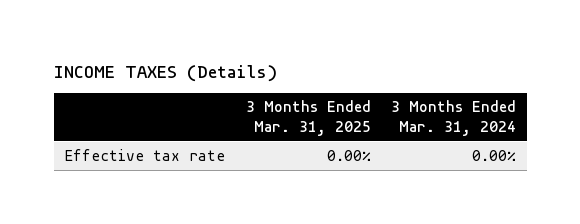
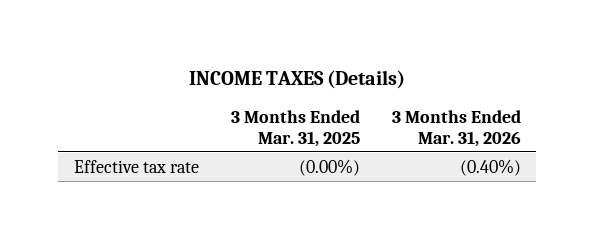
[391,100,517,137] 3 Months Ended Mar. 31, 2024 -> none
none -> [391,109,521,147] 3 Months Ended Mar. 31, 2026
[326,150,371,162] 0.00% -> [298,158,360,176] (0.00%)

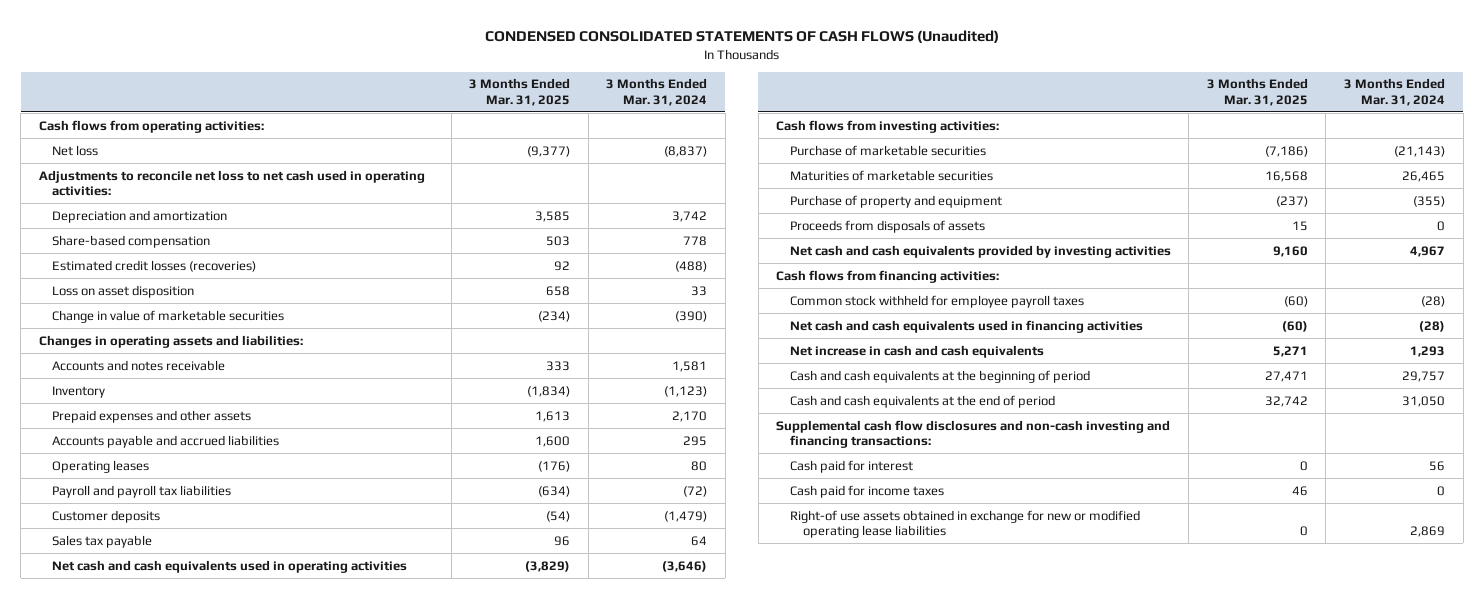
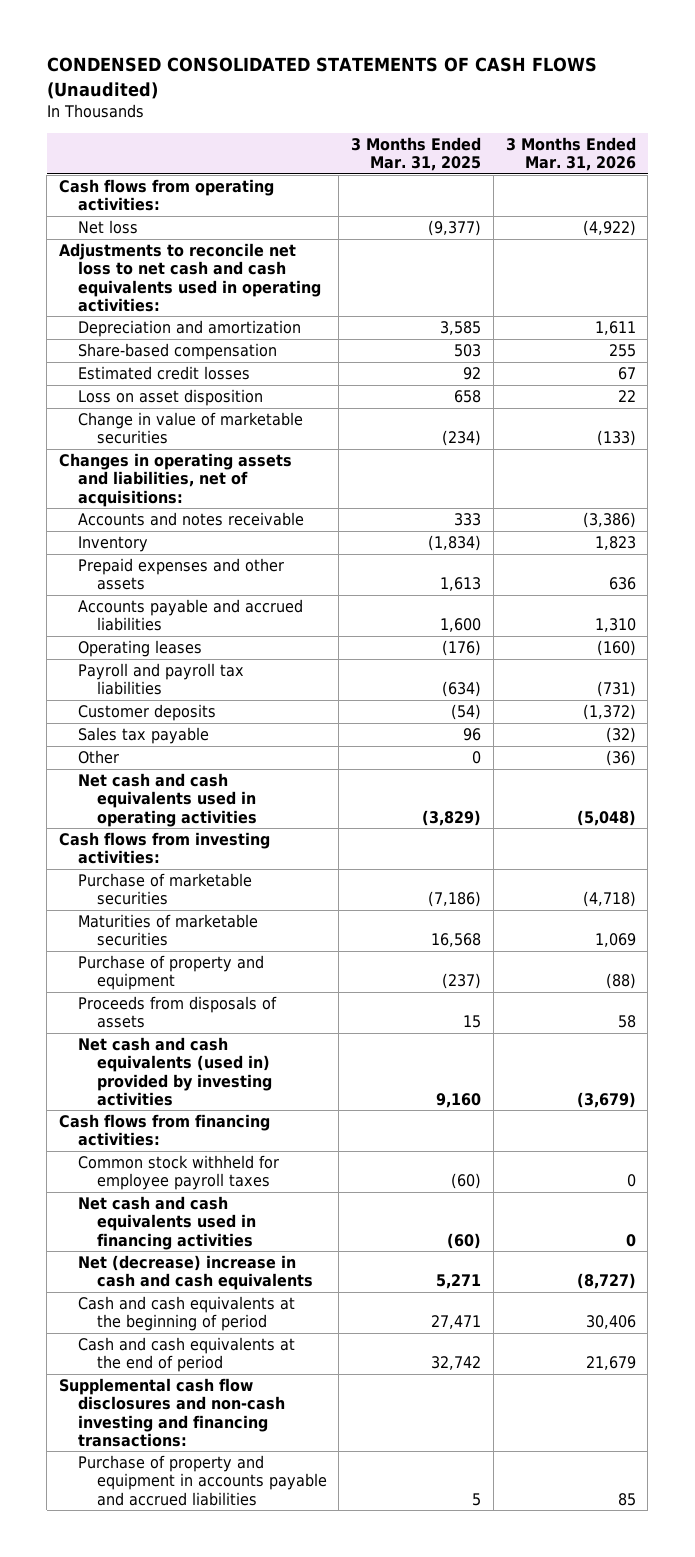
[606,78,708,106] 3 Months Ended Mar. 31, 2024 -> none
none -> [505,136,636,171] 3 Months Ended Mar. 31, 2026
[38,169,425,196] Adjustments to reconcile net loss to net cash used in operating activities: -> [58,243,321,312] Adjustments to reconcile net loss to net cash and cash equivalents used in operating activities:
[51,259,256,272] Estimated credit losses (recoveries) -> [77,366,250,381] Estimated credit losses
[38,334,303,348] Changes in operating assets and liabilities: -> [58,453,292,507] Changes in operating assets and liabilities, net of acquisitions:
none -> [77,750,119,765] Other
[789,244,1171,258] Net cash and cash equivalents provided by investing activities -> [77,1037,272,1106] Net cash and cash equivalents (used in) provided by investing activities
[789,344,1044,358] Net increase in cash and cash equivalents -> [77,1255,313,1291] Net (decrease) increase in cash and cash equivalents
[789,459,913,473] Cash paid for interest -> none
[789,484,944,498] Cash paid for income taxes -> none
[789,509,1140,538] Right-of use assets obtained in exchange for new or modified operating lease liabilities -> none
none -> [77,1455,327,1506] Purchase of property and equipment in accounts payable and accrued liabilities

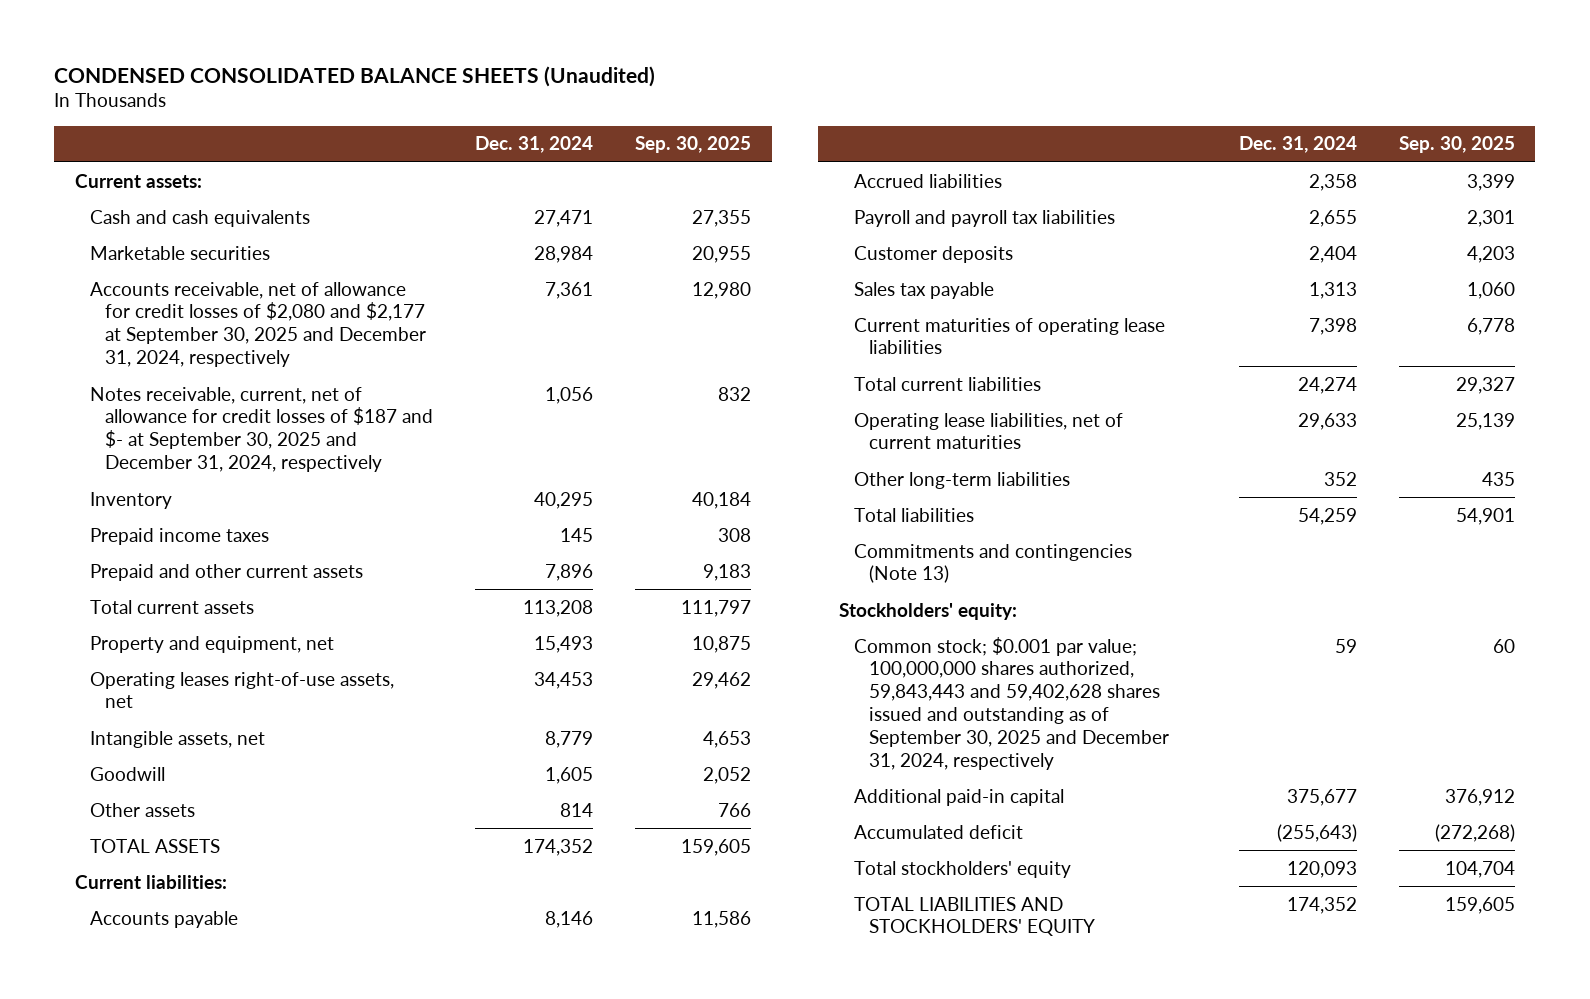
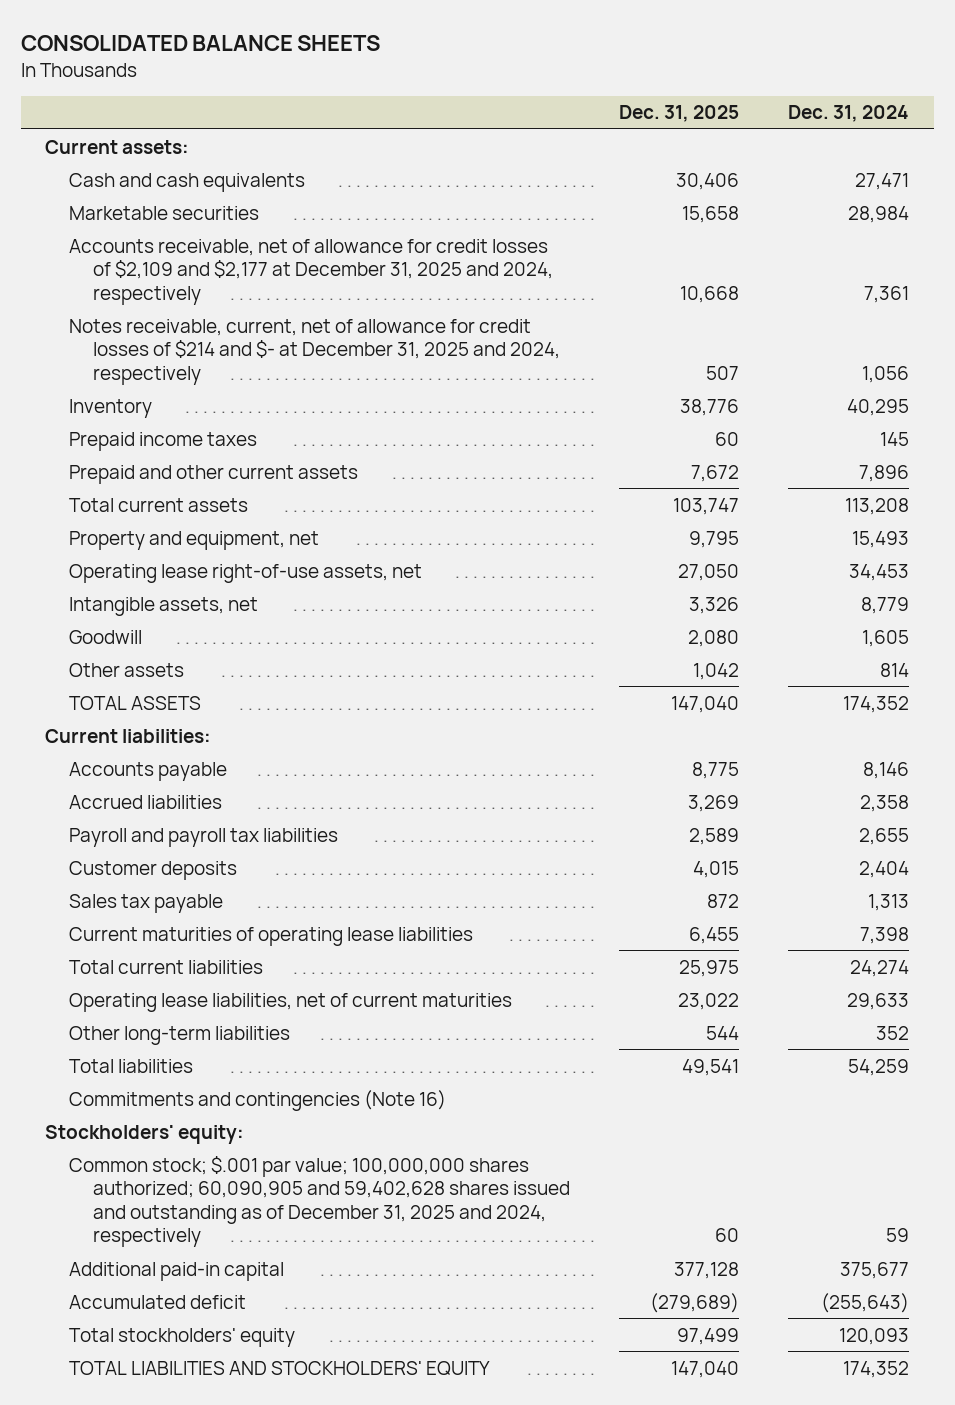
[54,65,656,87] CONDENSED CONSOLIDATED BALANCE SHEETS (Unaudited) -> [20,34,380,51] CONSOLIDATED BALANCE SHEETS
[634,136,751,154] Sep. 30, 2025 -> none
none -> [619,105,740,123] Dec. 31, 2025
[90,281,427,368] Accounts receivable, net of allowance for credit losses of $2,080 and $2,177 at September 30, 2025 and December 31, 2024, respectively -> [69,238,554,305] Accounts receivable, net of allowance for credit losses of $2,109 and $2,177 at December 31, 2025 and 2024, respectively
[90,386,434,473] Notes receivable, current, net of allowance for credit losses of $187 and $- at September 30, 2025 and December 31, 2024, respectively -> [69,318,561,385] Notes receivable, current, net of allowance for credit losses of $214 and $- at December 31, 2025 and 2024, respectively
[90,671,395,709] Operating leases right-of-use assets, net -> [69,563,423,583] Operating lease right-of-use assets, net
[853,543,1132,584] Commitments and contingencies (Note 13) -> [69,1089,447,1111] Commitments and contingencies (Note 16)
[853,636,1169,771] Common stock; $0.001 par value; 100,000,000 shares authorized, 59,843,443 and 59,402,628 shares issued and outstanding as of September 30, 2025 and December 31, 2024, respectively -> [69,1155,571,1248] Common stock; $.001 par value; 100,000,000 shares authorized; 60,090,905 and 59,402,628 shares issued and outstanding as of December 31, 2025 and 2024, respectively

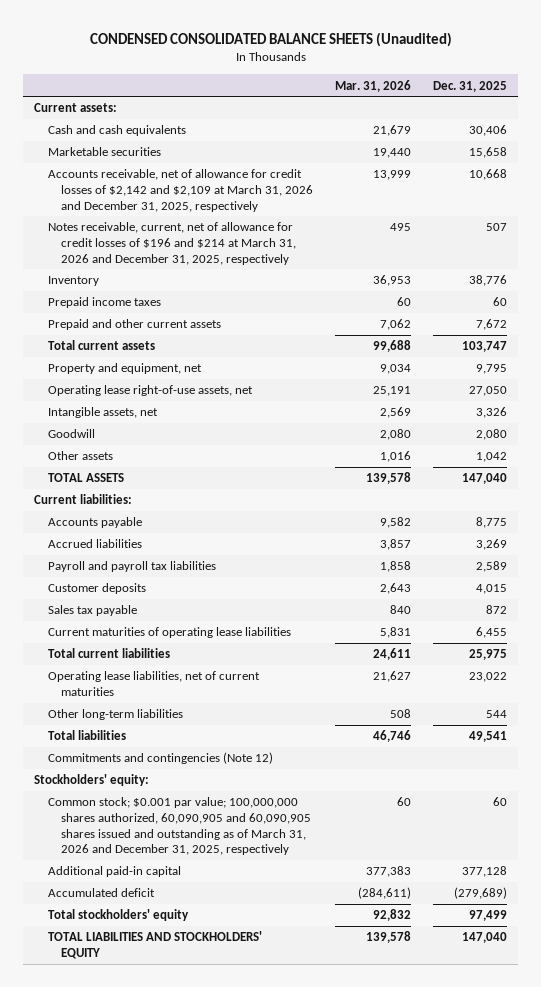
[20,34,380,51] CONSOLIDATED BALANCE SHEETS -> [89,31,452,47] CONDENSED CONSOLIDATED BALANCE SHEETS (Unaudited)
[788,105,910,123] Dec. 31, 2024 -> none
none -> [335,79,412,92] Mar. 31, 2026
[69,238,554,305] Accounts receivable, net of allowance for credit losses of $2,109 and $2,177 at December 31, 2025 and 2024, respectively -> [47,169,314,212] Accounts receivable, net of allowance for credit losses of $2,142 and $2,109 at March 31, 2026 and December 31, 2025, respectively
[69,318,561,385] Notes receivable, current, net of allowance for credit losses of $214 and $- at December 31, 2025 and 2024, respectively -> [47,222,297,265] Notes receivable, current, net of allowance for credit losses of $196 and $214 at March 31, 2026 and December 31, 2025, respectively
[69,1089,447,1111] Commitments and contingencies (Note 16) -> [47,752,273,765] Commitments and contingencies (Note 12)
[69,1155,571,1248] Common stock; $.001 par value; 100,000,000 shares authorized; 60,090,905 and 59,402,628 shares issued and outstanding as of December 31, 2025 and 2024, respectively -> [47,797,312,856] Common stock; $0.001 par value; 100,000,000 shares authorized, 60,090,905 and 60,090,905 shares issued and outstanding as of March 31, 2026 and December 31, 2025, respectively

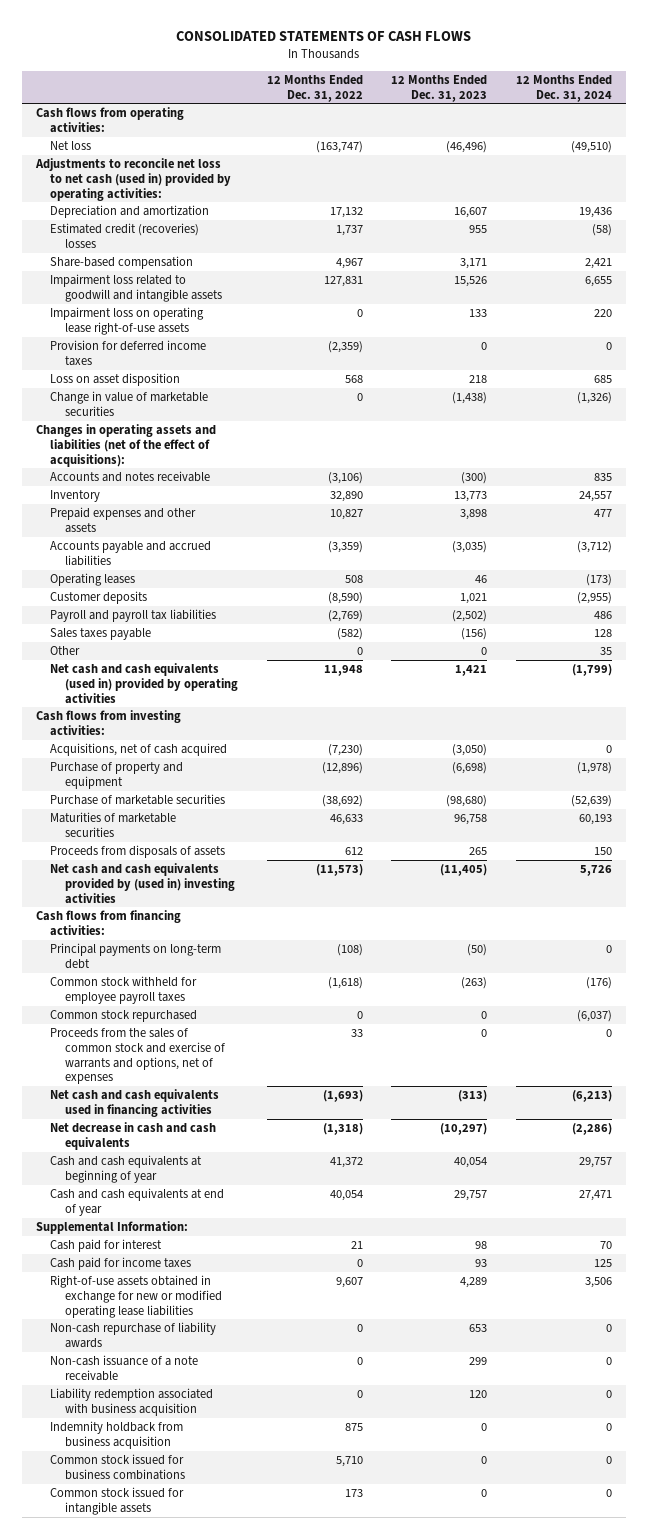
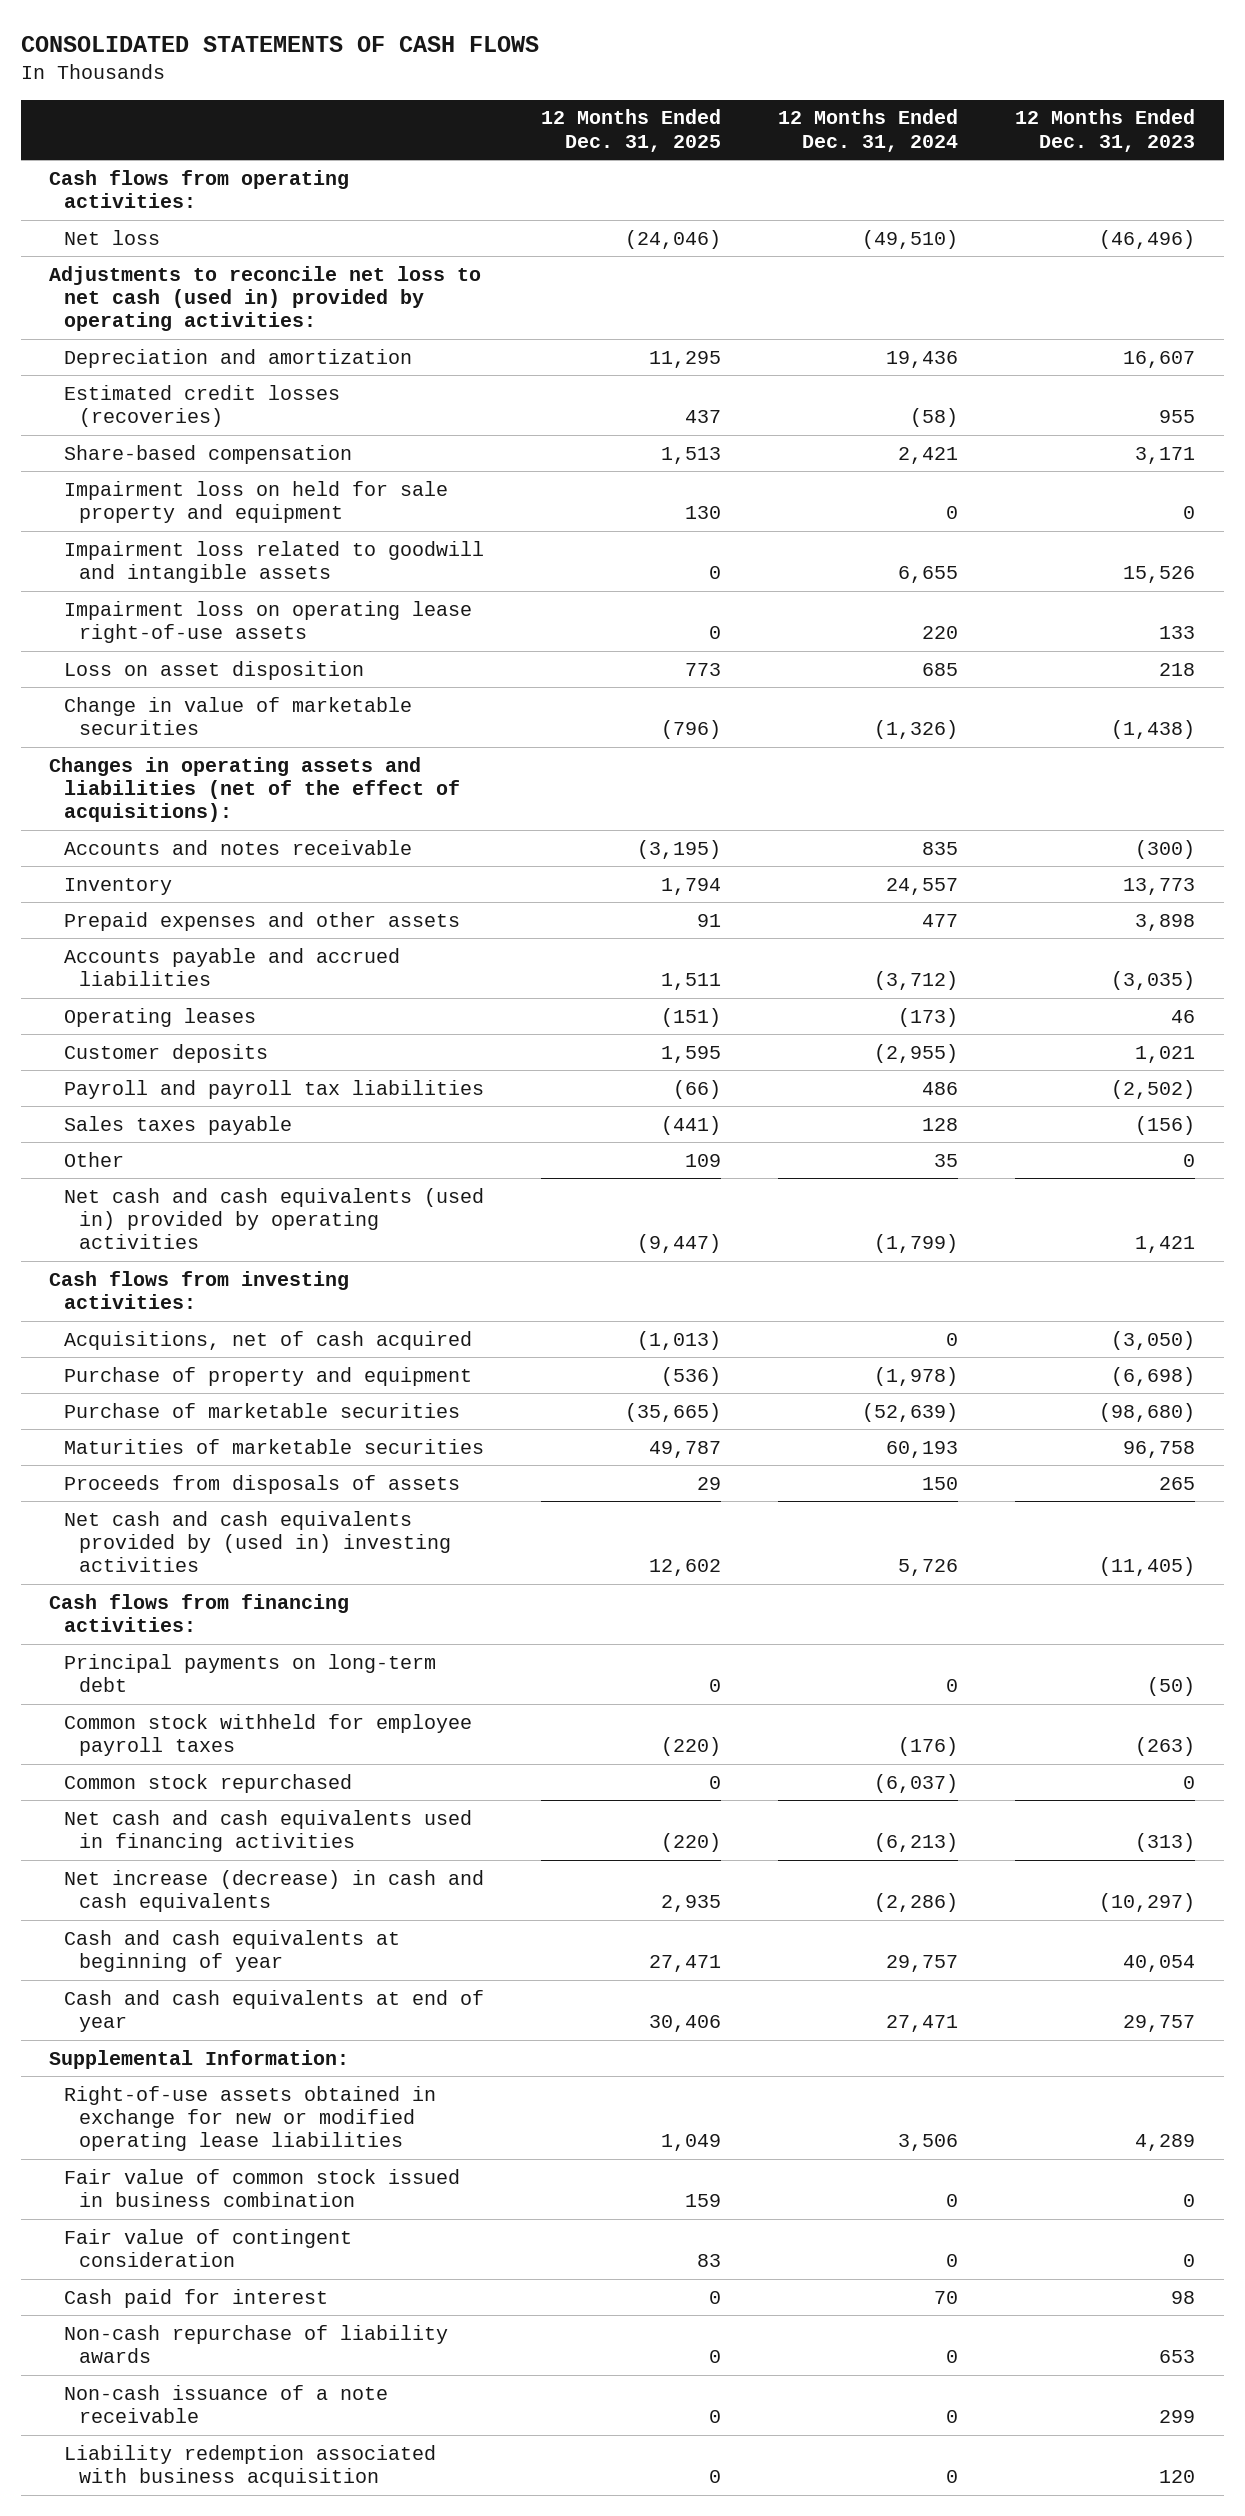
[266,74,363,102] 12 Months Ended Dec. 31, 2022 -> none
none -> [541,109,722,152] 12 Months Ended Dec. 31, 2025
[50,223,200,248] Estimated credit (recoveries) losses -> [63,384,340,428] Estimated credit losses (recoveries)
none -> [63,480,448,524] Impairment loss on held for sale property and equipment
[50,340,207,366] Provision for deferred income taxes -> none
[50,1028,225,1085] Proceeds from the sales of common stock and exercise of warrants and options, net of expenses -> none
[50,1122,217,1150] Net decrease in cash and cash equivalents -> [63,1869,484,1913] Net increase (decrease) in cash and cash equivalents
[50,1257,192,1271] Cash paid for income taxes -> none
none -> [63,2168,460,2208] Fair value of common stock issued in business combination
none -> [63,2228,352,2268] Fair value of contingent consideration
[50,1239,163,1253] Cash paid for interest -> [63,2288,328,2308] Cash paid for interest
[50,1421,184,1449] Indemnity holdback from business acquisition -> none
[50,1454,185,1480] Common stock issued for business combinations -> none
[50,1487,185,1515] Common stock issued for intangible assets -> none

